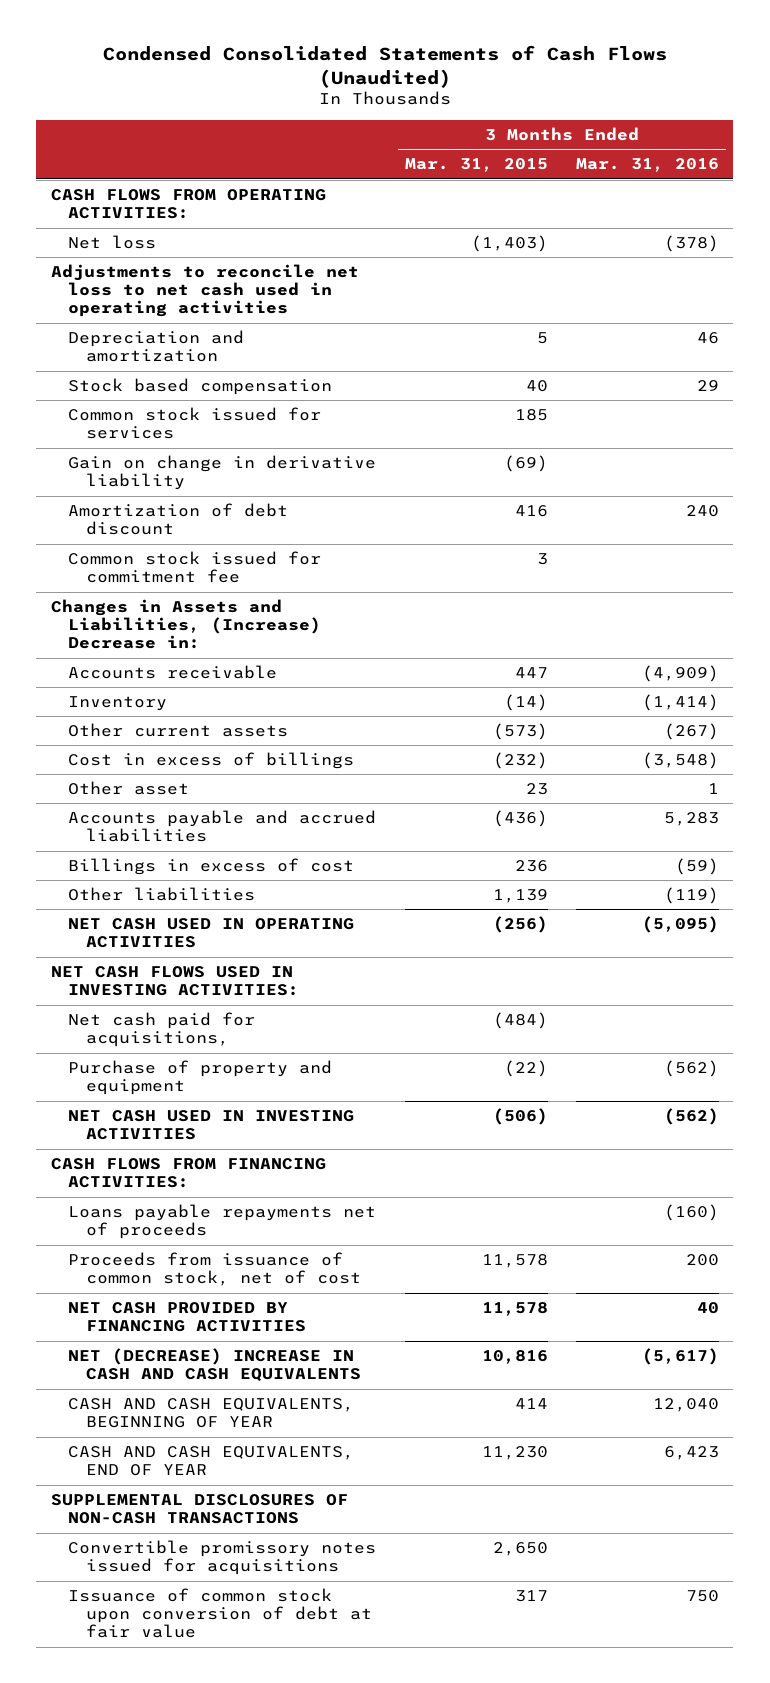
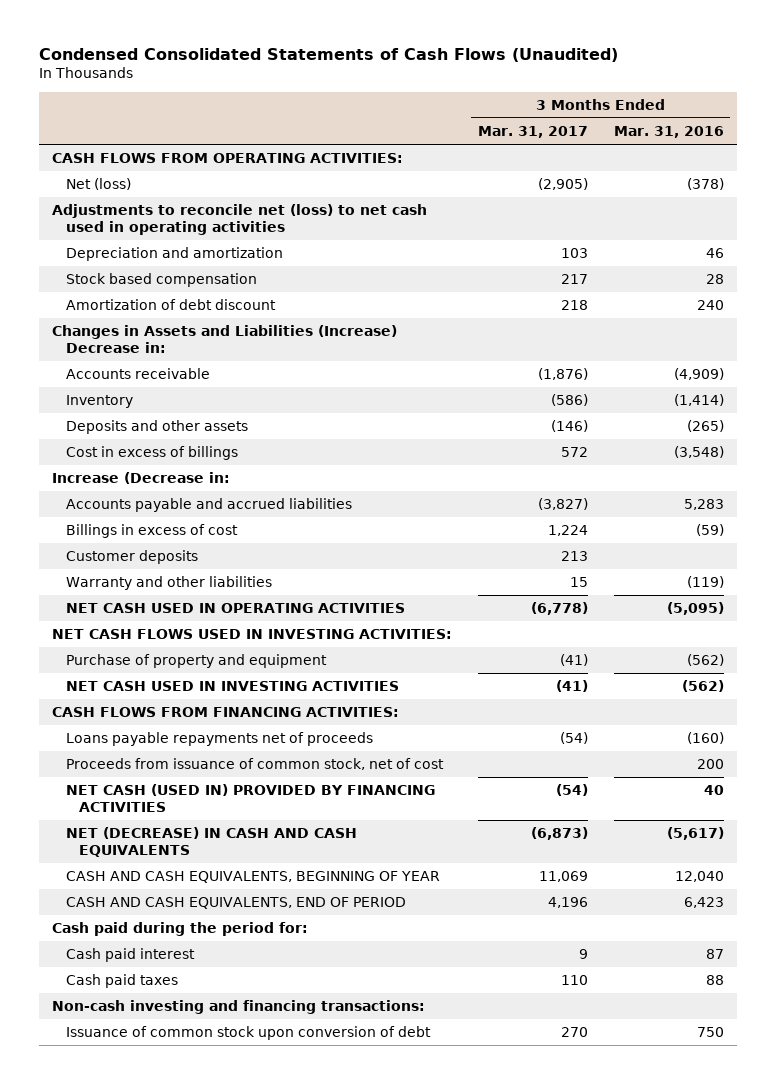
[404,158,548,173] Mar. 31, 2015 -> none
none -> [477,125,588,138] Mar. 31, 2017
[68,235,157,250] Net loss -> [65,178,131,191] Net (loss)
[50,264,359,318] Adjustments to reconcile net loss to net cash used in operating activities -> [51,204,427,235] Adjustments to reconcile net (loss) to net cash used in operating activities
[68,407,322,440] Common stock issued for services -> none
[68,455,377,491] Gain on change in derivative liability -> none
[697,380,720,392] 29 -> [705,274,724,285] 28
[68,551,322,584] Common stock issued for commitment fee -> none
[50,599,322,650] Changes in Assets and Liabilities, (Increase) Decrease in: -> [51,325,397,353] Changes in Assets and Liabilities (Increase) Decrease in:
[68,723,289,738] Other current assets -> none
none -> [65,420,248,435] Deposits and other assets
[68,781,190,796] Other asset -> none
none -> [51,472,230,485] Increase (Decrease in:
none -> [65,550,198,565] Customer deposits
[68,887,256,902] Other liabilities -> [65,576,272,591] Warranty and other liabilities
[68,1012,256,1048] Net cash paid for acquisitions, -> none
[68,1302,307,1333] NET CASH PROVIDED BY FINANCING ACTIVITIES -> [65,784,435,812] NET CASH (USED IN) PROVIDED BY FINANCING ACTIVITIES
[68,1348,362,1383] NET (DECREASE) INCREASE IN CASH AND CASH EQUIVALENTS -> [65,827,357,857] NET (DECREASE) IN CASH AND CASH EQUIVALENTS
[68,1540,377,1576] Convertible promissory notes issued for acquisitions -> none
[68,1446,355,1477] CASH AND CASH EQUIVALENTS, END OF YEAR -> [65,897,406,910] CASH AND CASH EQUIVALENTS, END OF PERIOD
none -> [51,922,308,937] Cash paid during the period for:
none -> [65,948,195,963] Cash paid interest
none -> [65,974,178,989] Cash paid taxes
[50,1494,348,1525] SUPPLEMENTAL DISCLOSURES OF NON-CASH TRANSACTIONS -> [51,1000,425,1015] Non-cash investing and financing transactions:
[68,1588,373,1639] Issuance of common stock upon conversion of debt at fair value -> [65,1026,431,1041] Issuance of common stock upon conversion of debt

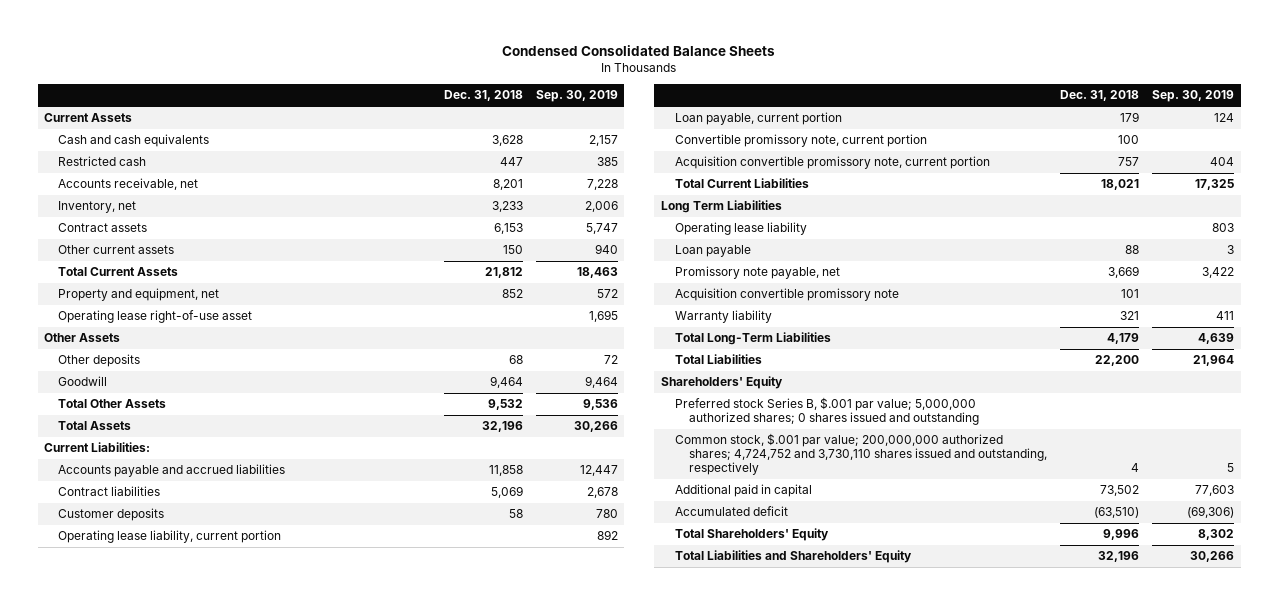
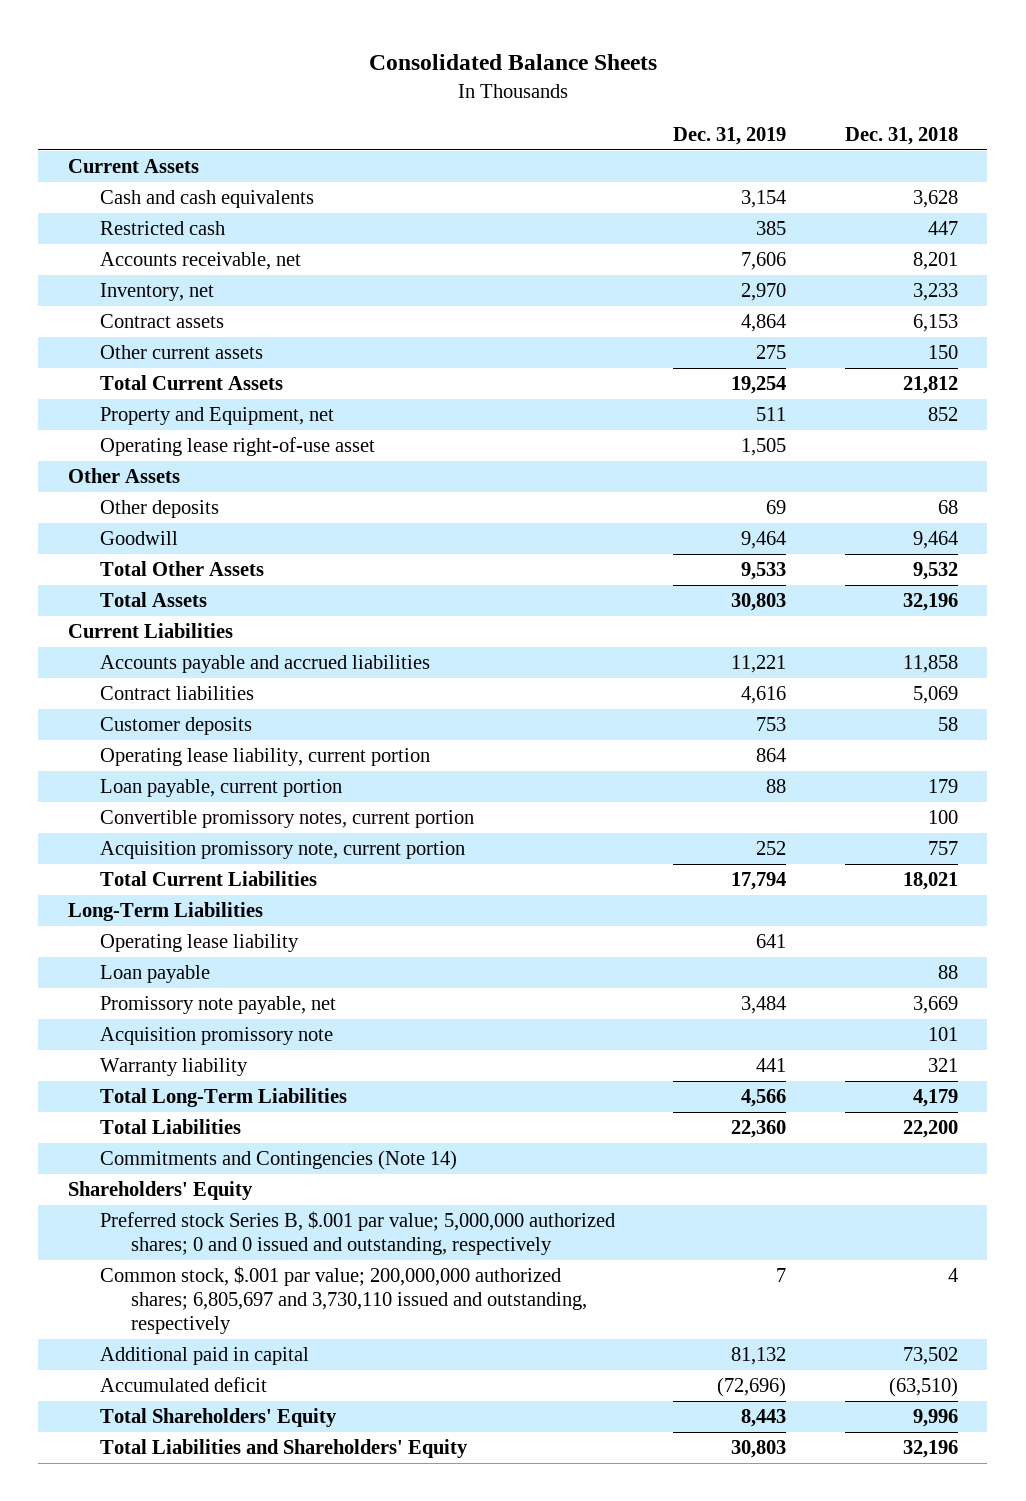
[502,45,776,57] Condensed Consolidated Balance Sheets -> [368,54,657,71] Consolidated Balance Sheets
[535,90,618,103] Sep. 30, 2019 -> none
none -> [673,126,787,145] Dec. 31, 2019
[58,288,220,302] Property and equipment, net -> [99,407,334,426] Property and Equipment, net
[44,442,151,453] Current Liabilities: -> [67,623,233,639] Current Liabilities
[674,134,927,148] Convertible promissory note, current portion -> [99,810,474,829] Convertible promissory notes, current portion
[674,156,990,170] Acquisition convertible promissory note, current portion -> [99,841,465,860] Acquisition promissory note, current portion
[660,200,782,214] Long Term Liabilities -> [67,902,263,922] Long-Term Liabilities
[674,288,899,302] Acquisition convertible promissory note -> [99,1027,333,1046] Acquisition promissory note
none -> [99,1150,457,1171] Commitments and Contingencies (Note 14)
[674,397,980,426] Preferred stock Series B, $.001 par value; 5,000,000 authorized shares; 0 shares issued and outstanding -> [99,1211,615,1256] Preferred stock Series B, $.001 par value; 5,000,000 authorized shares; 0 and 0 issued and outstanding, respectively
[674,433,1048,476] Common stock, $.001 par value; 200,000,000 authorized shares; 4,724,752 and 3,730,110 shares issued and outstanding, respectively -> [99,1266,588,1334] Common stock, $.001 par value; 200,000,000 authorized shares; 6,805,697 and 3,730,110 issued and outstanding, respectively

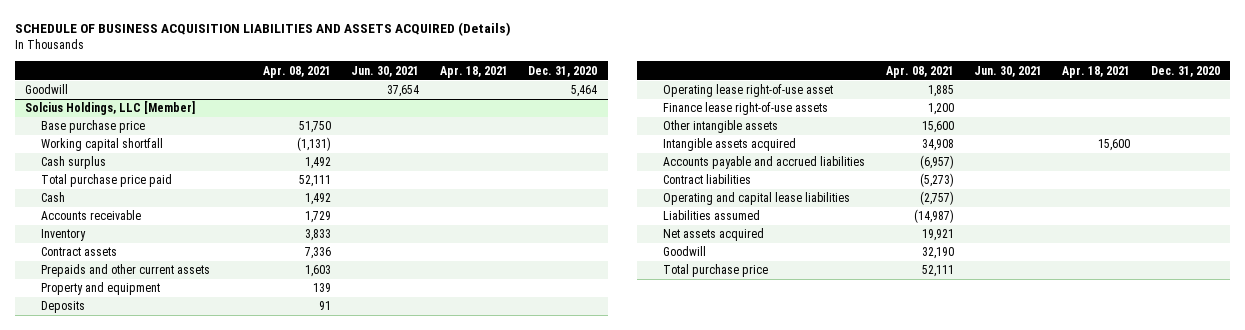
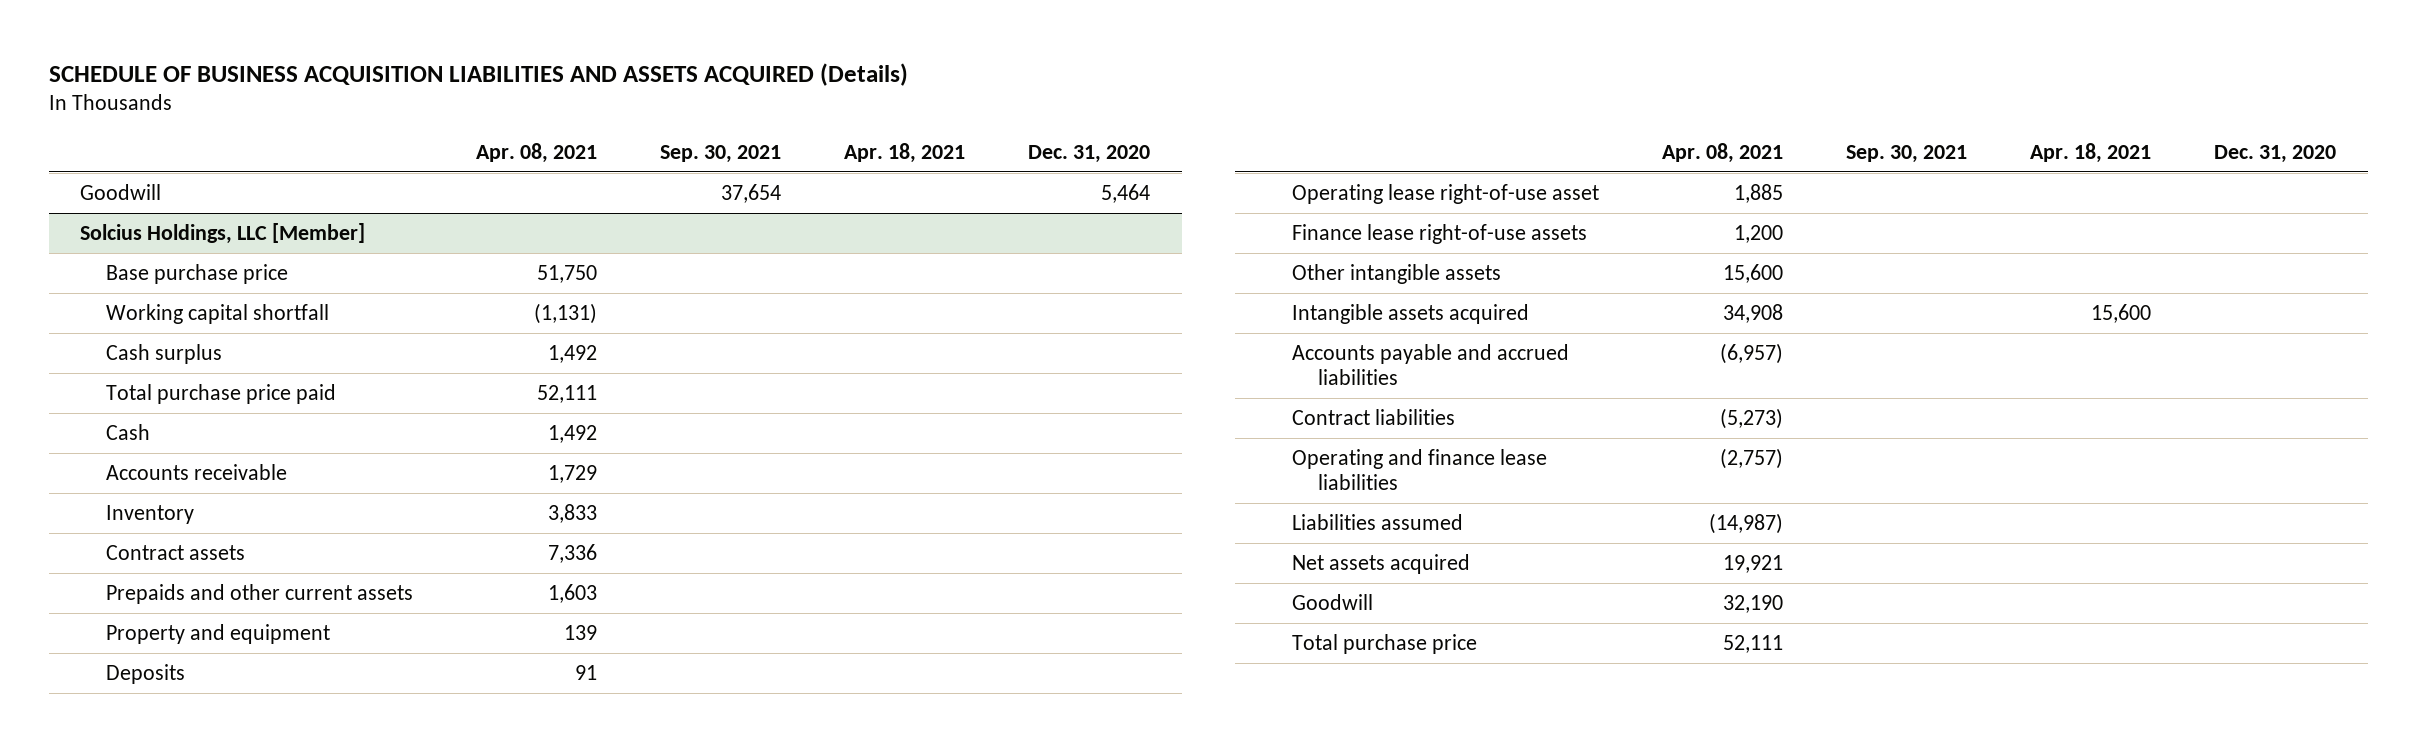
[351,65,420,77] Jun. 30, 2021 -> none
none -> [660,144,782,163] Sep. 30, 2021
[663,192,851,206] Operating and capital lease liabilities -> [1292,448,1548,491] Operating and finance lease liabilities

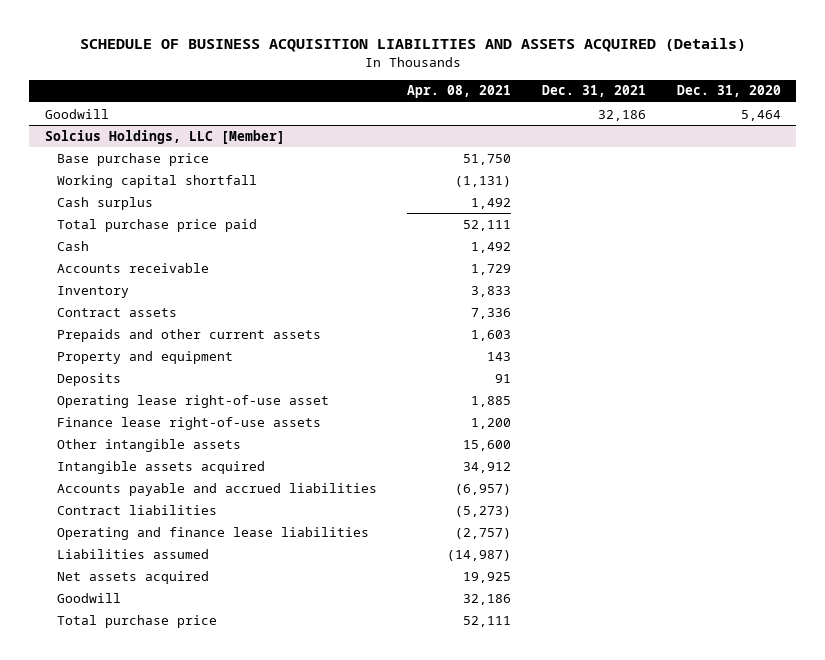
[660,144,782,163] Sep. 30, 2021 -> none
[844,142,966,163] Apr. 18, 2021 -> none
none -> [541,85,646,98] Dec. 31, 2021
[564,624,598,640] 139 -> [487,351,512,361] 143
[1723,303,1784,323] 34,908 -> [463,461,512,473] 34,912
[1723,554,1784,573] 19,921 -> [463,571,512,583] 19,925
[1723,594,1784,613] 32,190 -> [463,593,512,605] 32,186

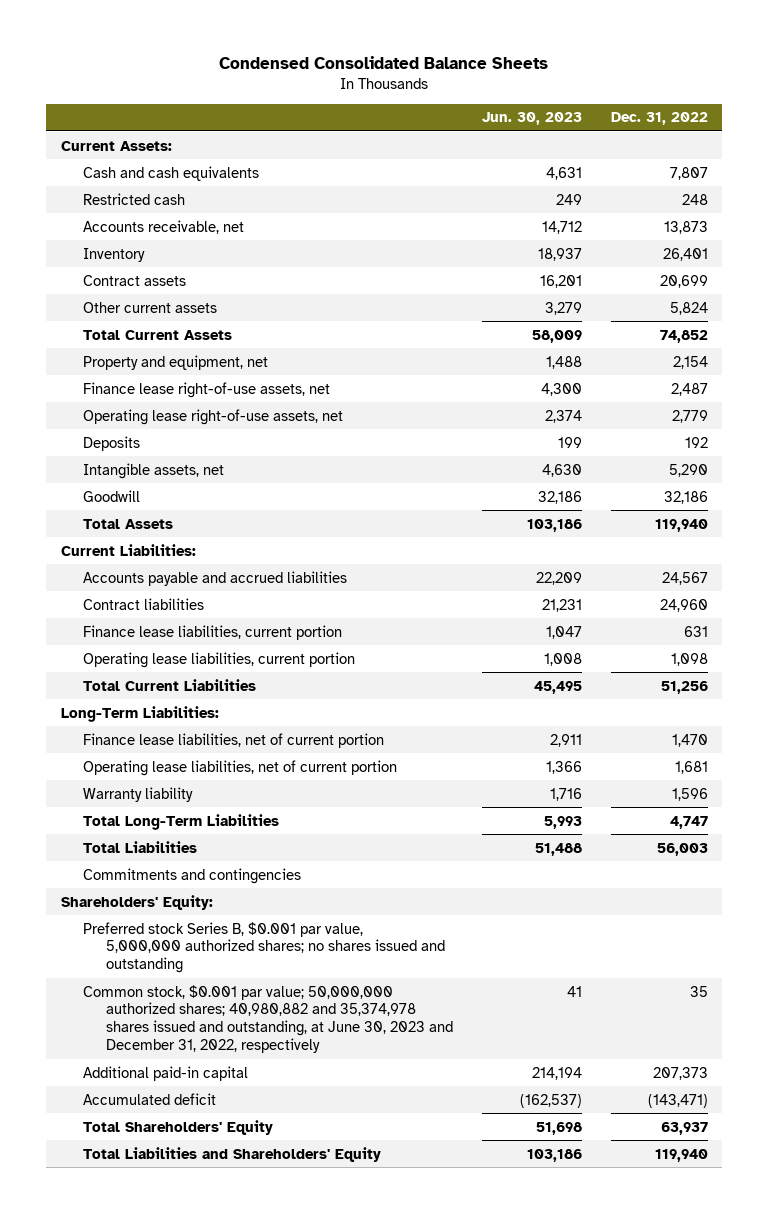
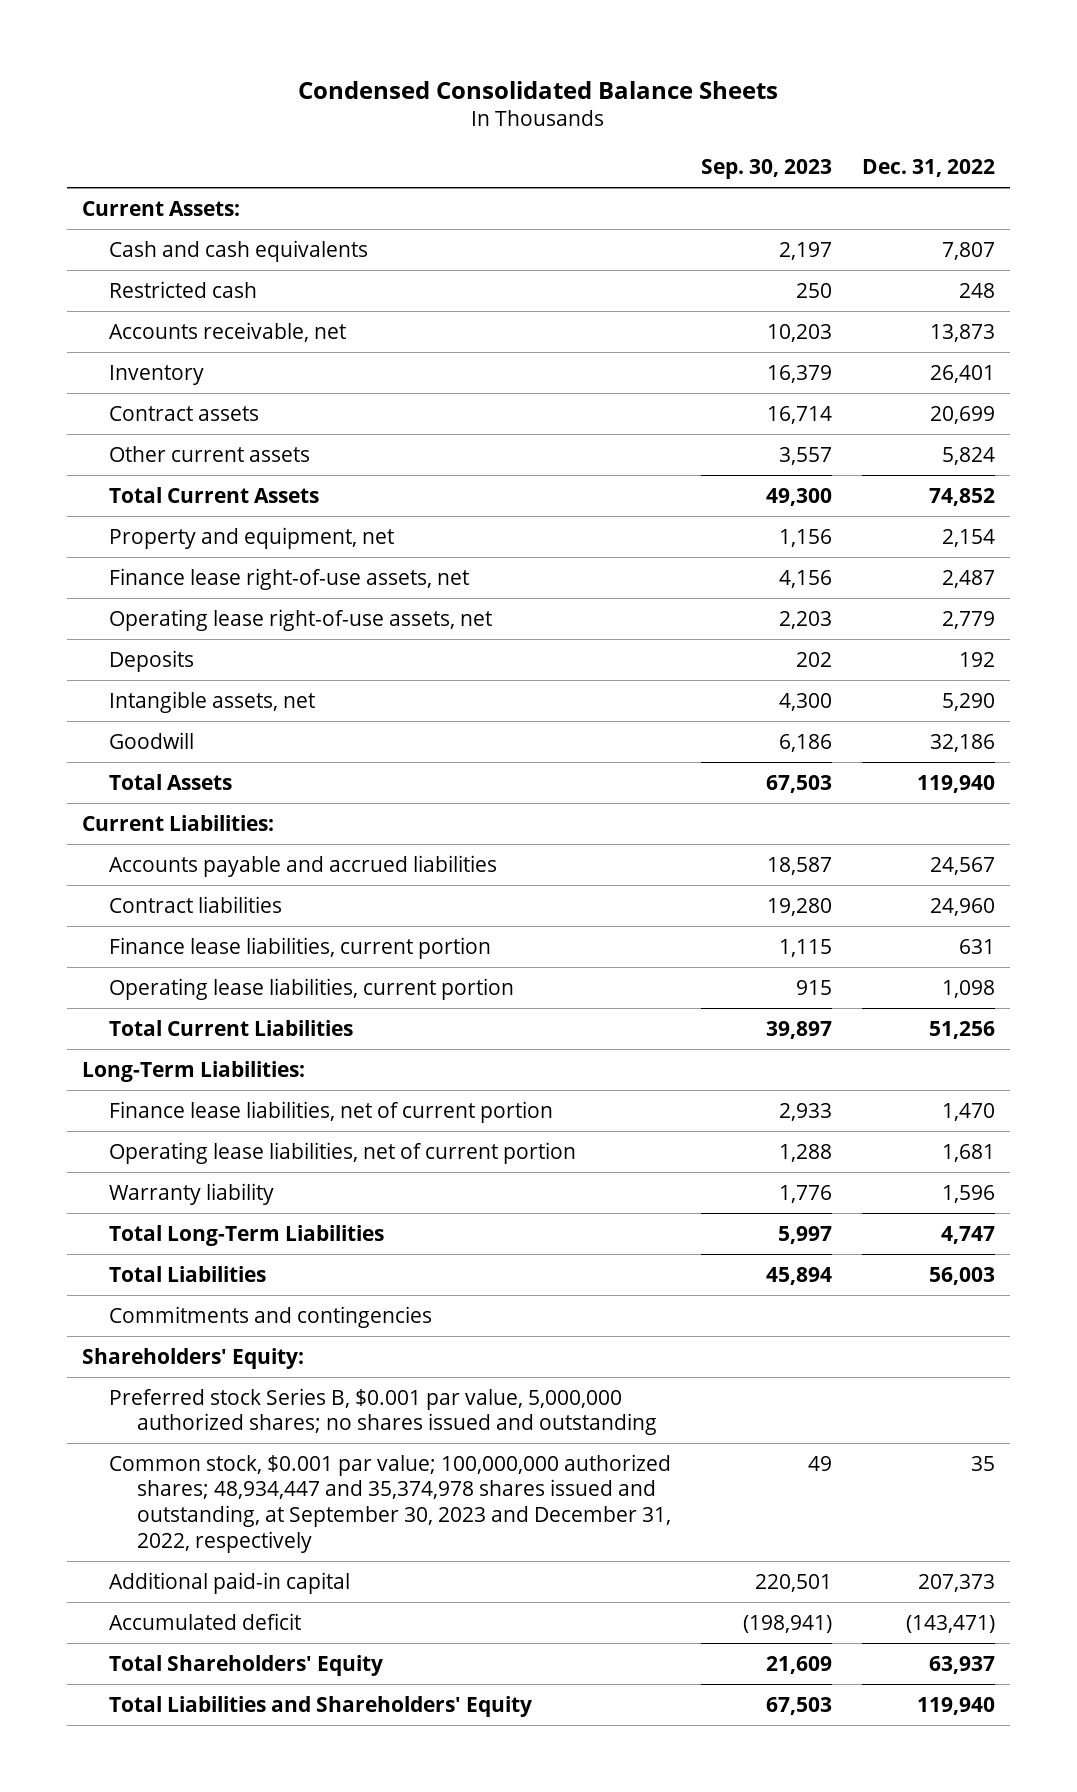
[482,112,583,126] Jun. 30, 2023 -> none
none -> [701,159,833,180] Sep. 30, 2023
[83,984,454,1054] Common stock, $0.001 par value; 50,000,000 authorized shares; 40,980,882 and 35,374,978 shares issued and outstanding, at June 30, 2023 and December 31, 2022, respectively -> [109,1453,672,1553] Common stock, $0.001 par value; 100,000,000 authorized shares; 48,934,447 and 35,374,978 shares issued and outstanding, at September 30, 2023 and December 31, 2022, respectively

